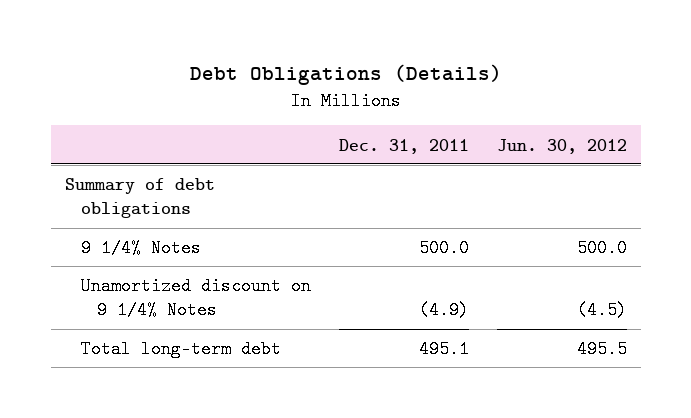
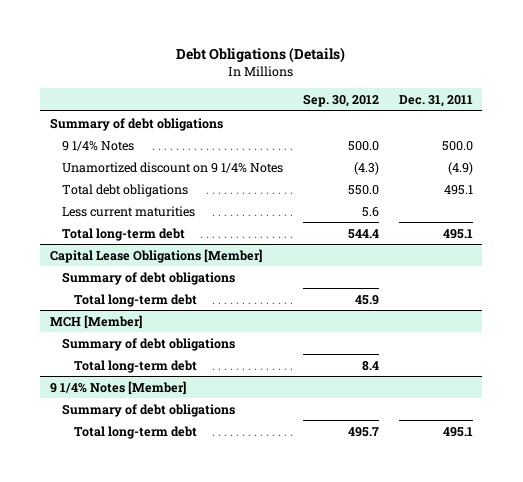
[496,138,627,154] Jun. 30, 2012 -> none
none -> [302,93,379,107] Sep. 30, 2012
none -> [61,183,188,197] Total debt obligations
none -> [61,205,195,217] Less current maturities
none -> [50,248,263,263] Capital Lease Obligations [Member]
none -> [61,271,235,285] Summary of debt obligations
none -> [73,293,197,307] Total long-term debt
none -> [50,314,143,329] MCH [Member]
none -> [61,337,235,351] Summary of debt obligations
none -> [73,359,197,373] Total long-term debt
none -> [50,380,187,395] 9 1/4% Notes [Member]
none -> [61,403,235,417] Summary of debt obligations
none -> [73,425,197,439] Total long-term debt

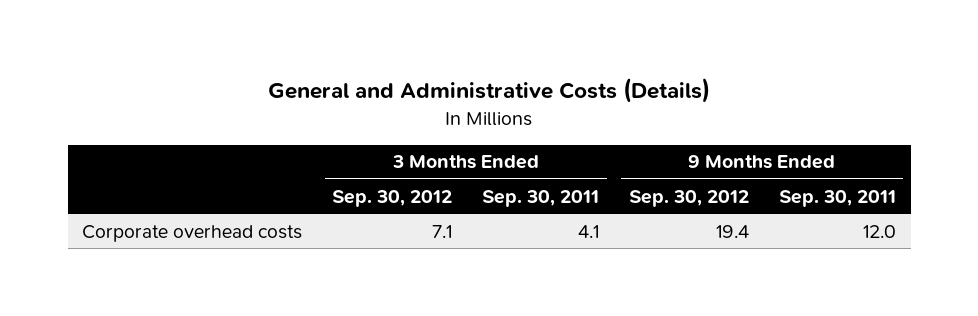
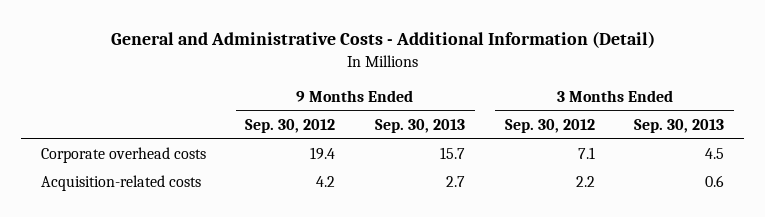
[268,78,711,104] General and Administrative Costs (Details) -> [110,31,655,49] General and Administrative Costs - Additional Information (Detail)
[482,189,600,207] Sep. 30, 2011 -> none
[778,189,896,207] Sep. 30, 2011 -> none
none -> [375,118,466,133] Sep. 30, 2013
none -> [634,118,725,133] Sep. 30, 2013
none -> [40,175,201,192] Acquisition-related costs

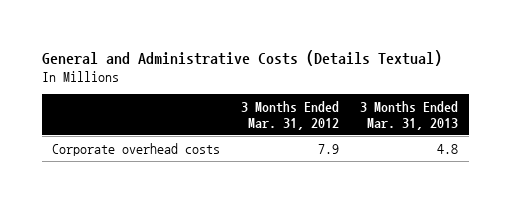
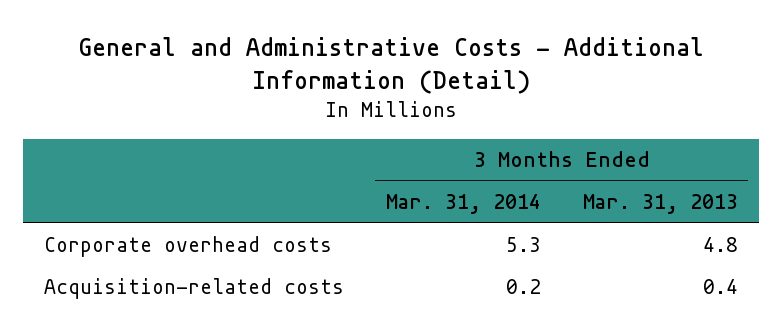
[41,49,442,66] General and Administrative Costs (Details Textual) -> [77,36,704,94] General and Administrative Costs - Additional Information (Detail)
[241,100,340,130] 3 Months Ended Mar. 31, 2012 -> none
none -> [385,194,541,215] Mar. 31, 2014
none -> [43,278,344,300] Acquisition-related costs

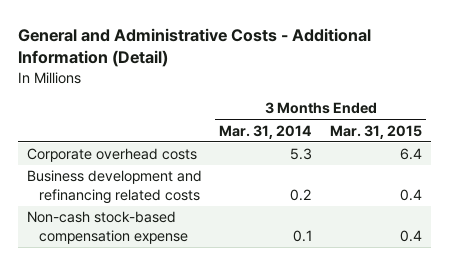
[582,194,738,215] Mar. 31, 2013 -> none
none -> [330,124,423,139] Mar. 31, 2015
[43,278,344,300] Acquisition-related costs -> [26,170,202,204] Business development and refinancing related costs
none -> [26,211,189,244] Non-cash stock-based compensation expense

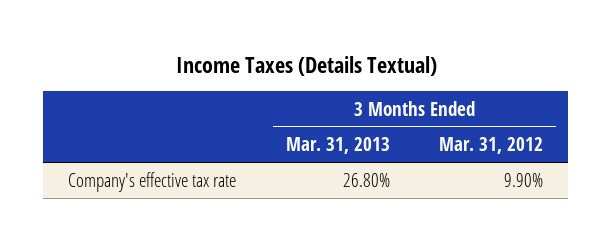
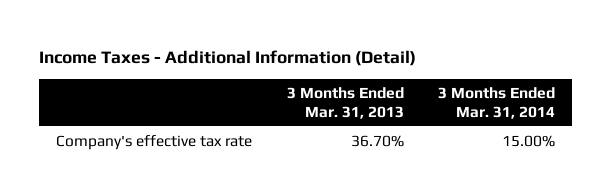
[175,55,437,76] Income Taxes (Details Textual) -> [39,50,417,67] Income Taxes - Additional Information (Detail)
[439,137,544,155] Mar. 31, 2012 -> none
none -> [437,86,555,119] 3 Months Ended Mar. 31, 2014
[342,173,390,188] 26.80% -> [350,135,404,148] 36.70%

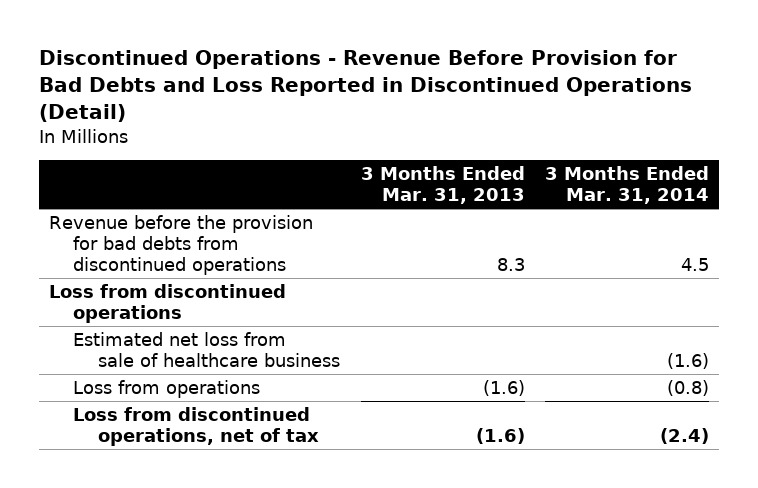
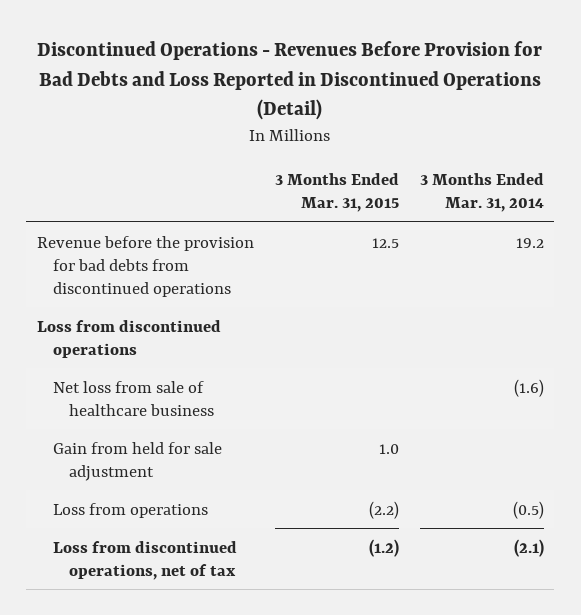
[38,50,692,123] Discontinued Operations - Revenue Before Provision for Bad Debts and Loss Reported in Discontinued Operations (Detail) -> [37,40,543,121] Discontinued Operations - Revenues Before Provision for Bad Debts and Loss Reported in Discontinued Operations (Detail)
[360,166,525,205] 3 Months Ended Mar. 31, 2013 -> none
none -> [274,172,399,213] 3 Months Ended Mar. 31, 2015
[680,257,709,271] 4.5 -> [515,237,544,248] 19.2
[73,331,341,367] Estimated net loss from sale of healthcare business -> [53,380,215,416] Net loss from sale of healthcare business
none -> [53,441,223,481] Gain from held for sale adjustment
[666,379,709,396] (0.8) -> [512,500,544,519] (0.5)
[659,427,709,444] (2.4) -> [513,538,544,557] (2.1)

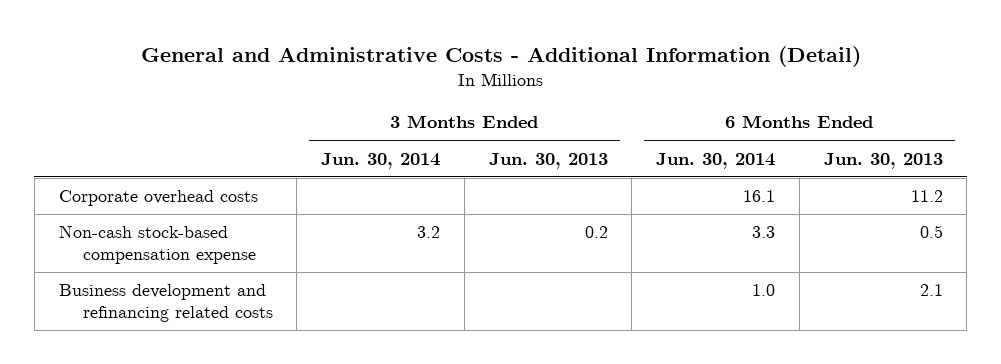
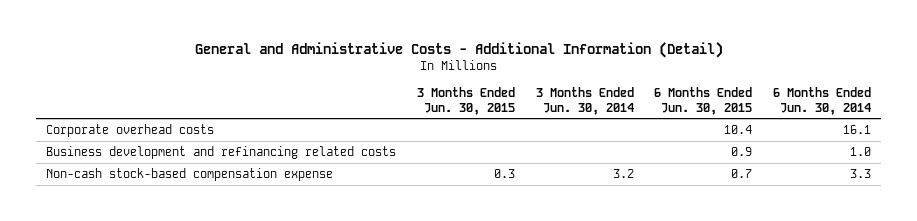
[488,152,608,169] Jun. 30, 2013 -> none
[823,152,943,169] Jun. 30, 2013 -> none
none -> [416,87,515,115] 3 Months Ended Jun. 30, 2015
none -> [654,87,753,115] 6 Months Ended Jun. 30, 2015
[58,225,256,265] Non-cash stock-based compensation expense -> [46,167,334,181] Non-cash stock-based compensation expense

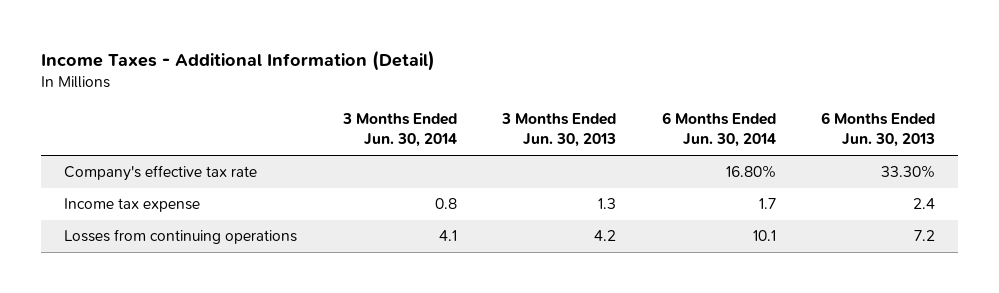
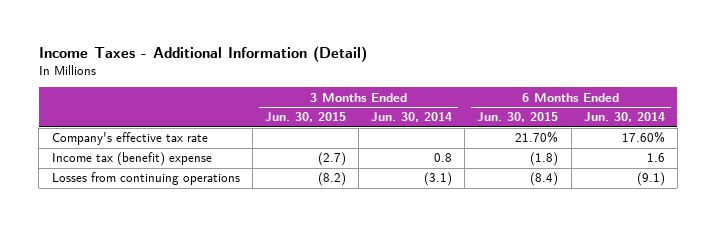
[501,113,617,148] 3 Months Ended Jun. 30, 2013 -> none
[821,112,936,148] 6 Months Ended Jun. 30, 2013 -> none
none -> [264,112,346,123] Jun. 30, 2015
none -> [477,112,559,123] Jun. 30, 2015
[725,165,776,179] 16.80% -> [621,131,665,144] 17.60%
[64,198,201,213] Income tax expense -> [51,152,212,167] Income tax (benefit) expense
[758,198,776,210] 1.7 -> [646,153,665,163] 1.6
[438,230,457,242] 4.1 -> [424,172,453,187] (3.1)
[752,230,776,242] 10.1 -> [636,172,665,187] (9.1)

